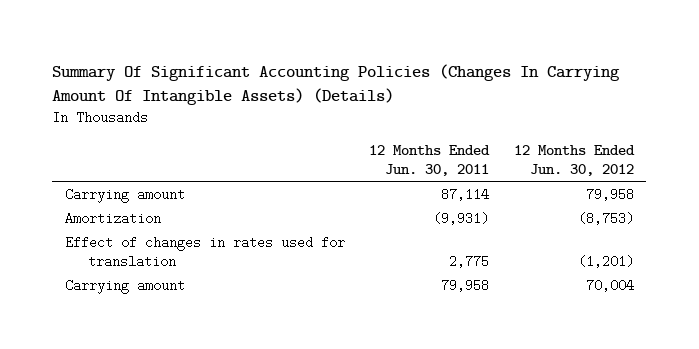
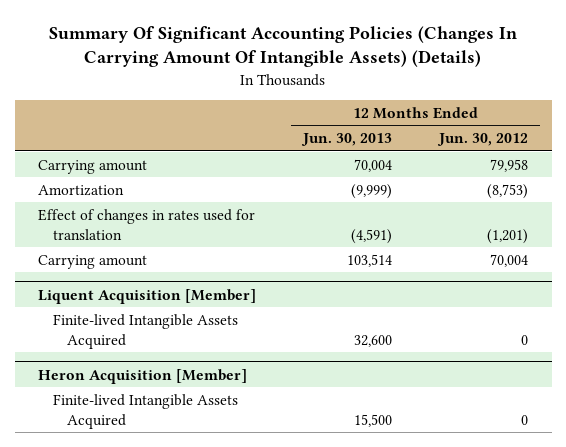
[369,144,491,176] 12 Months Ended Jun. 30, 2011 -> none
none -> [301,133,393,147] Jun. 30, 2013
none -> [38,288,257,304] Liquent Acquisition [Member]
none -> [52,313,238,349] Finite-lived Intangible Assets Acquired
none -> [38,368,248,384] Heron Acquisition [Member]
none -> [52,393,238,429] Finite-lived Intangible Assets Acquired

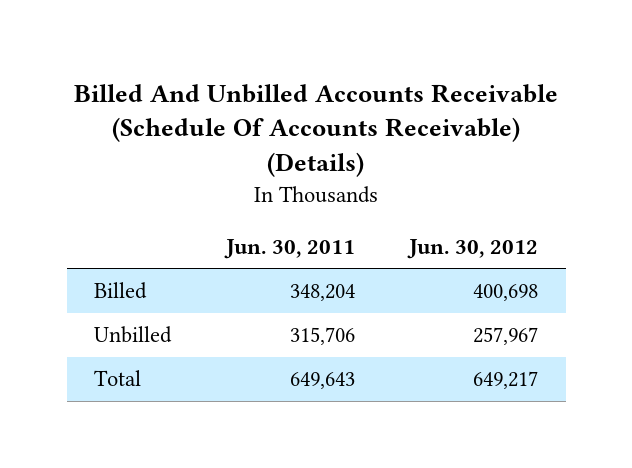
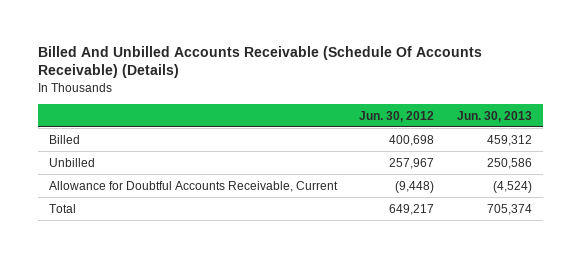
[223,238,355,259] Jun. 30, 2011 -> none
none -> [456,110,532,122] Jun. 30, 2013
none -> [48,180,338,192] Allowance for Doubtful Accounts Receivable, Current

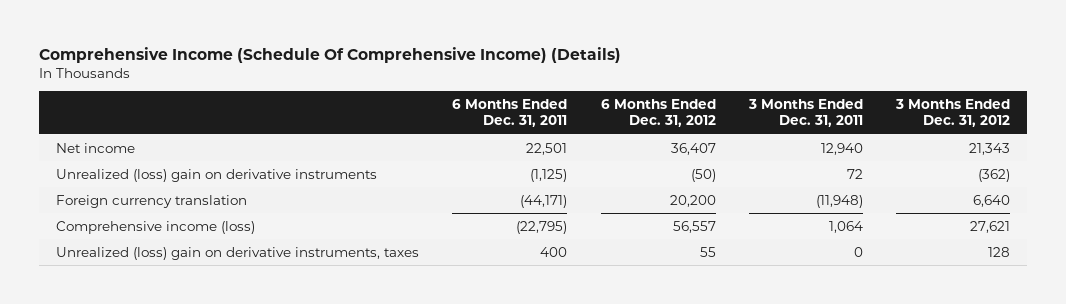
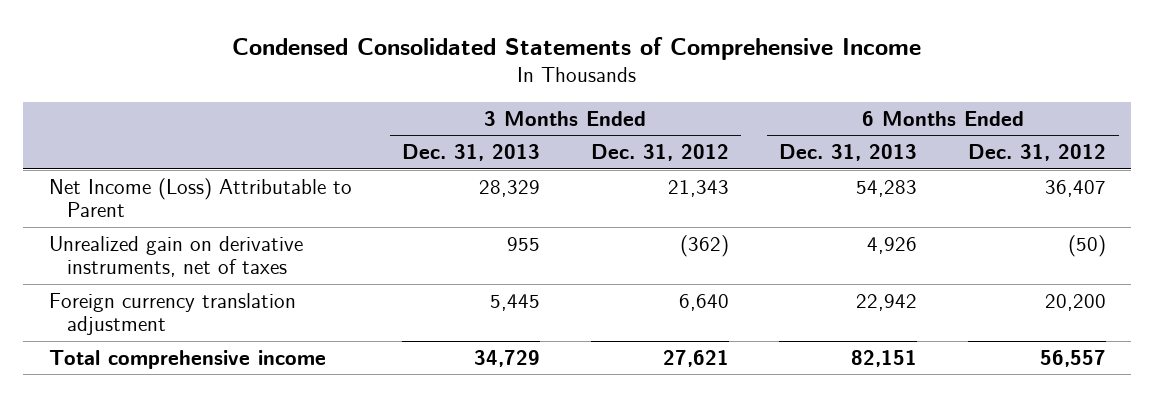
[38,46,621,63] Comprehensive Income (Schedule Of Comprehensive Income) (Details) -> [232,36,922,60] Condensed Consolidated Statements of Comprehensive Income
[452,99,568,128] 6 Months Ended Dec. 31, 2011 -> none
[747,99,863,128] 3 Months Ended Dec. 31, 2011 -> none
none -> [402,144,541,162] Dec. 31, 2013
none -> [779,144,918,162] Dec. 31, 2013
[55,246,419,260] Unrealized (loss) gain on derivative instruments, taxes -> none
[55,142,135,153] Net income -> [48,177,352,218] Net Income (Loss) Attributable to Parent
[55,168,377,182] Unrealized (loss) gain on derivative instruments -> [48,235,303,278] Unrealized gain on derivative instruments, net of taxes
[55,194,247,208] Foreign currency translation -> [48,292,296,336] Foreign currency translation adjustment
[55,220,255,234] Comprehensive income (loss) -> [48,349,326,369] Total comprehensive income

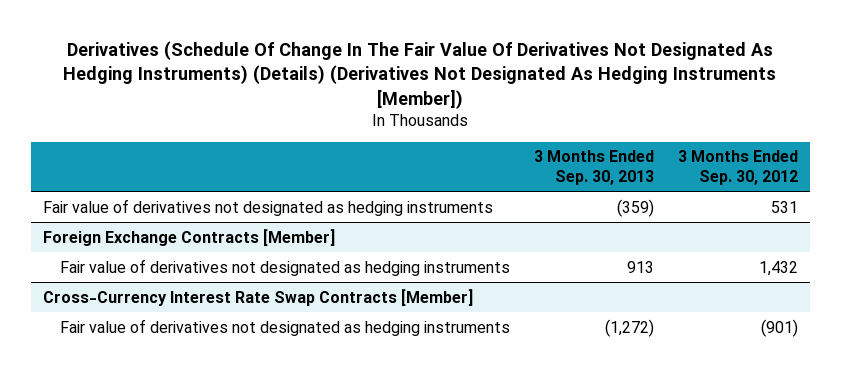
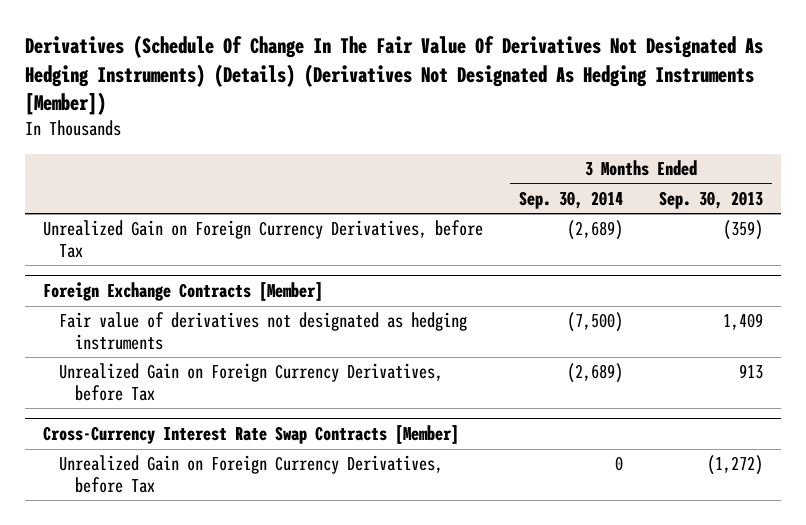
[677,150,798,185] 3 Months Ended Sep. 30, 2012 -> none
none -> [518,190,623,209] Sep. 30, 2014
[43,198,494,216] Fair value of derivatives not designated as hedging instruments -> [42,220,483,258] Unrealized Gain on Foreign Currency Derivatives, before Tax
[626,260,654,273] 913 -> [722,313,763,331] 1,409
none -> [59,363,444,401] Unrealized Gain on Foreign Currency Derivatives, before Tax
[59,318,510,336] Fair value of derivatives not designated as hedging instruments -> [59,455,444,493] Unrealized Gain on Foreign Currency Derivatives, before Tax

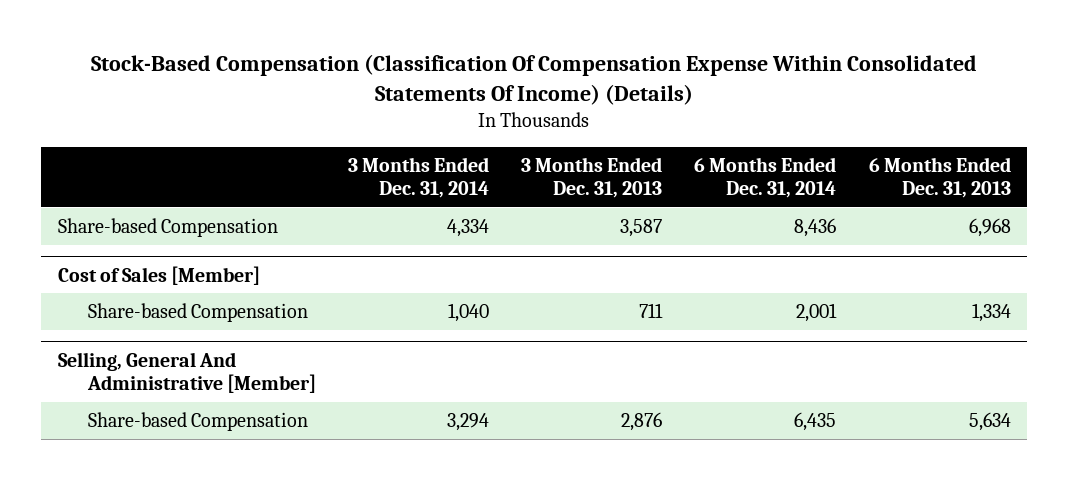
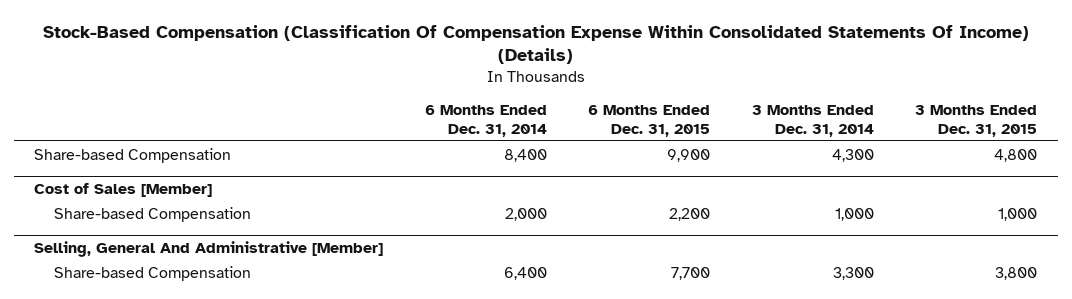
[521,156,663,198] 3 Months Ended Dec. 31, 2013 -> none
[868,156,1011,198] 6 Months Ended Dec. 31, 2013 -> none
none -> [588,105,711,137] 6 Months Ended Dec. 31, 2015
none -> [915,105,1038,137] 3 Months Ended Dec. 31, 2015
[446,218,489,237] 4,334 -> [831,148,874,162] 4,300
[794,217,837,237] 8,436 -> [503,148,547,162] 8,400
[447,302,489,322] 1,040 -> [834,207,874,221] 1,000
[796,302,838,322] 2,001 -> [504,207,547,221] 2,000
[446,412,489,431] 3,294 -> [832,266,874,280] 3,300
[794,411,837,431] 6,435 -> [503,266,547,280] 6,400

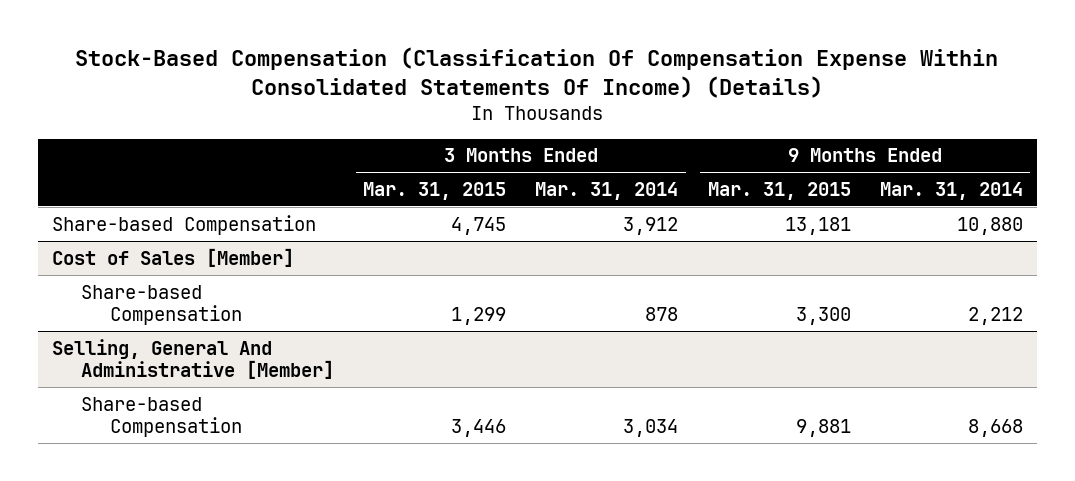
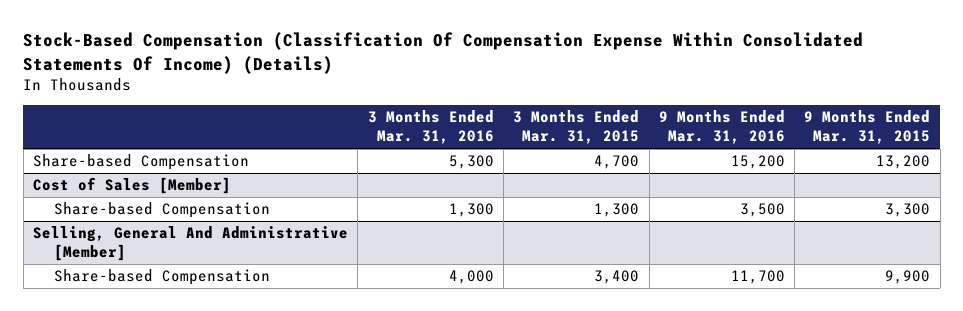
[535,181,679,200] Mar. 31, 2014 -> none
[879,181,1023,200] Mar. 31, 2014 -> none
none -> [367,110,494,145] 3 Months Ended Mar. 31, 2016
none -> [658,110,785,145] 9 Months Ended Mar. 31, 2016
[451,216,507,235] 4,745 -> [594,155,640,170] 4,700
[784,216,851,235] 13,181 -> [876,155,931,170] 13,200
[451,307,507,326] 1,299 -> [594,203,640,218] 1,300
[451,419,507,438] 3,446 -> [594,270,640,285] 3,400
[795,419,851,438] 9,881 -> [885,270,931,285] 9,900

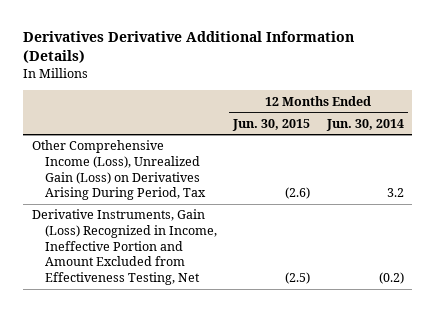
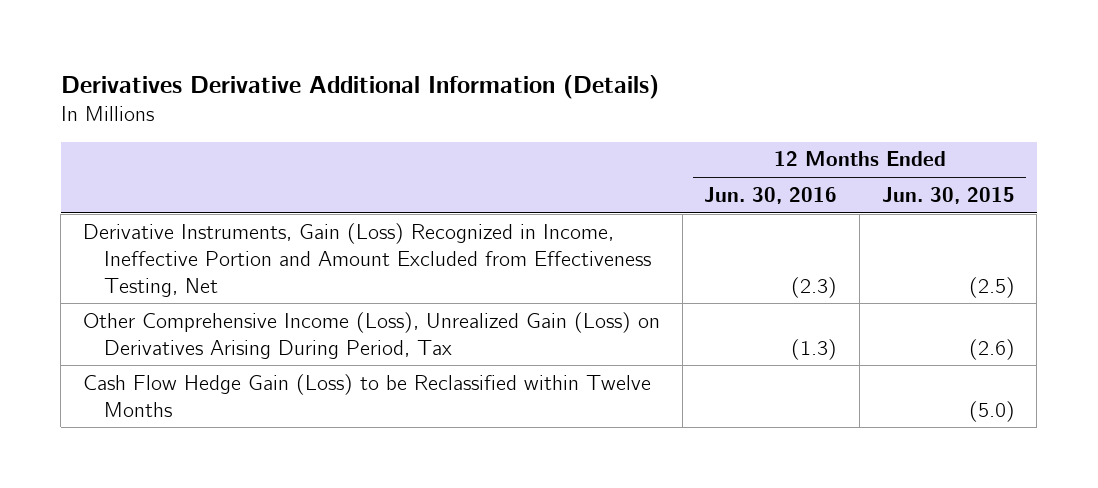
[325,118,404,131] Jun. 30, 2014 -> none
none -> [704,187,838,205] Jun. 30, 2016
[31,140,206,201] Other Comprehensive Income (Loss), Unrealized Gain (Loss) on Derivatives Arising During Period, Tax -> [83,311,661,359] Other Comprehensive Income (Loss), Unrealized Gain (Loss) on Derivatives Arising During Period, Tax
none -> [83,373,652,417] Cash Flow Hedge Gain (Loss) to be Reclassified within Twelve Months

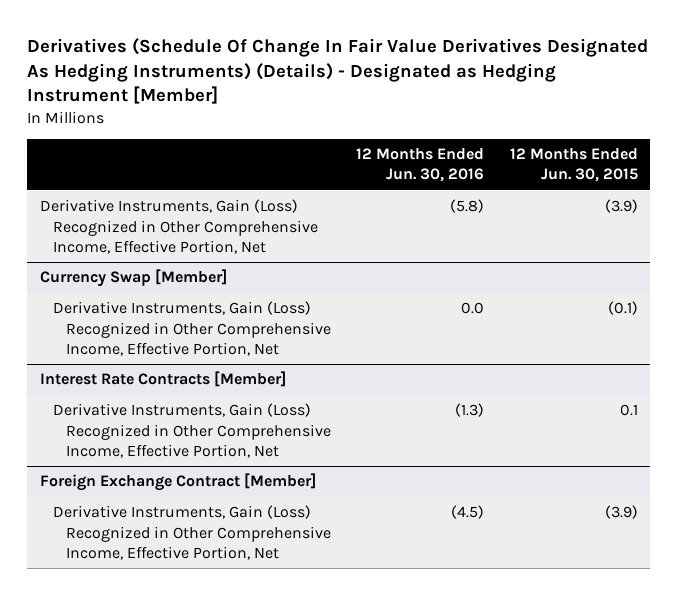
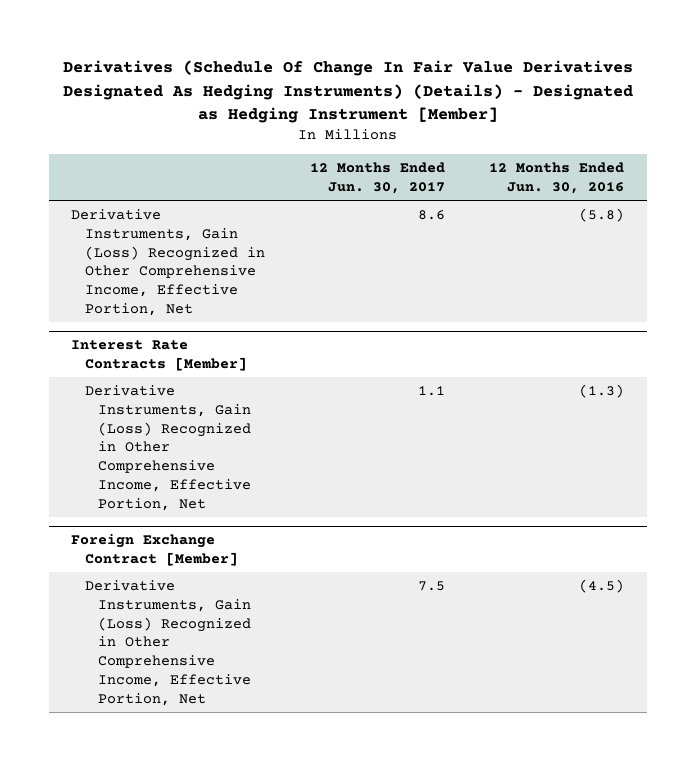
[509,148,638,183] 12 Months Ended Jun. 30, 2015 -> none
none -> [309,161,445,194] 12 Months Ended Jun. 30, 2017
[40,269,228,288] Currency Swap [Member] -> none
[53,301,331,356] Derivative Instruments, Gain (Loss) Recognized in Other Comprehensive Income, Effective Portion, Net -> none

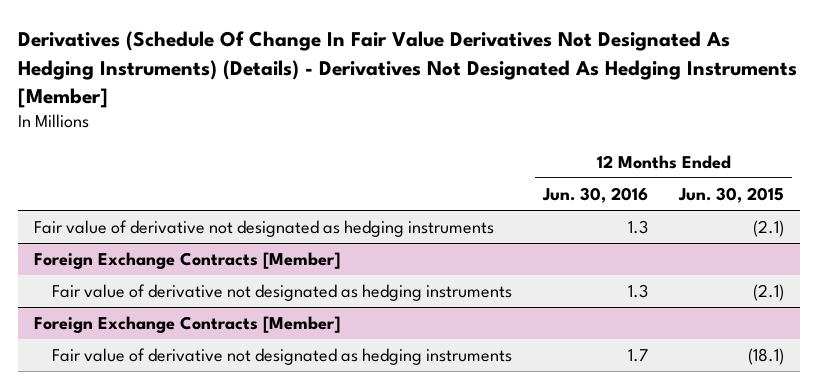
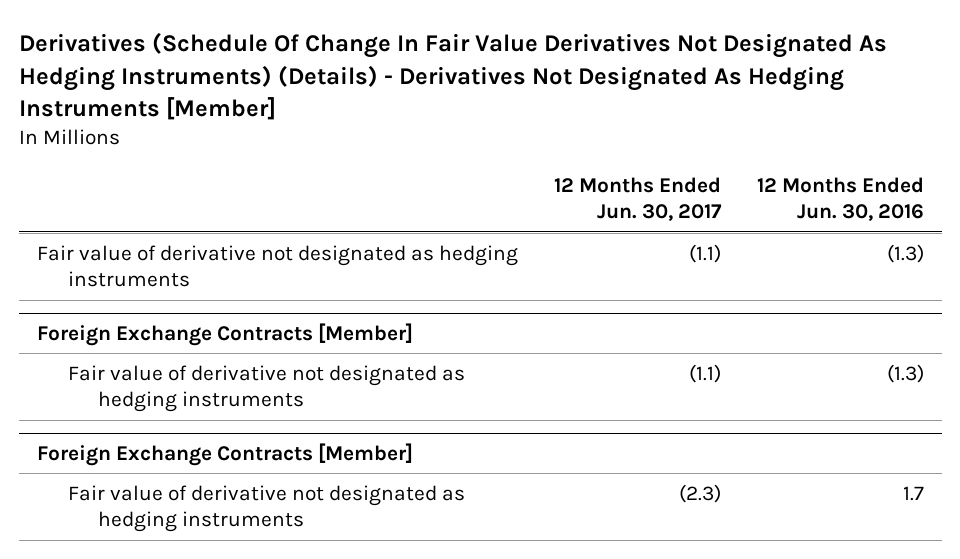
[678,187,785,204] Jun. 30, 2015 -> none
none -> [553,176,722,222] 12 Months Ended Jun. 30, 2017
[627,220,648,235] 1.3 -> [886,243,924,263] (1.3)
[627,284,648,299] 1.3 -> [886,363,924,383] (1.3)

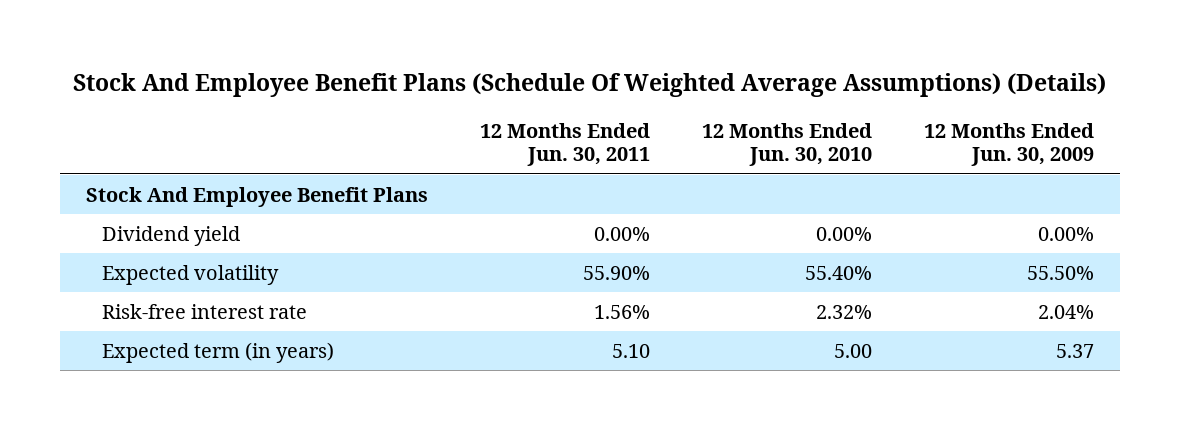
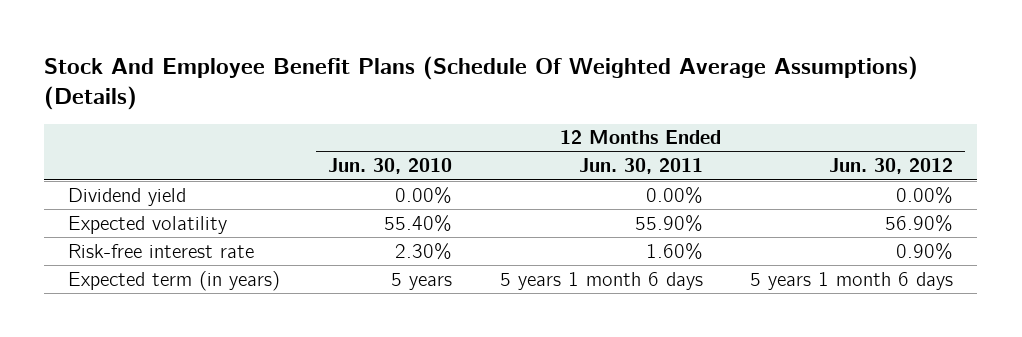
[924,122,1095,167] 12 Months Ended Jun. 30, 2009 -> none
none -> [829,158,954,175] Jun. 30, 2012
[86,186,429,207] Stock And Employee Benefit Plans -> none
[594,304,651,319] 1.56% -> [645,242,703,260] 1.60%
[816,304,873,319] 2.32% -> [394,242,452,260] 2.30%
[612,343,651,358] 5.10 -> [499,271,703,290] 5 years 1 month 6 days
[834,343,873,358] 5.00 -> [390,272,452,290] 5 years

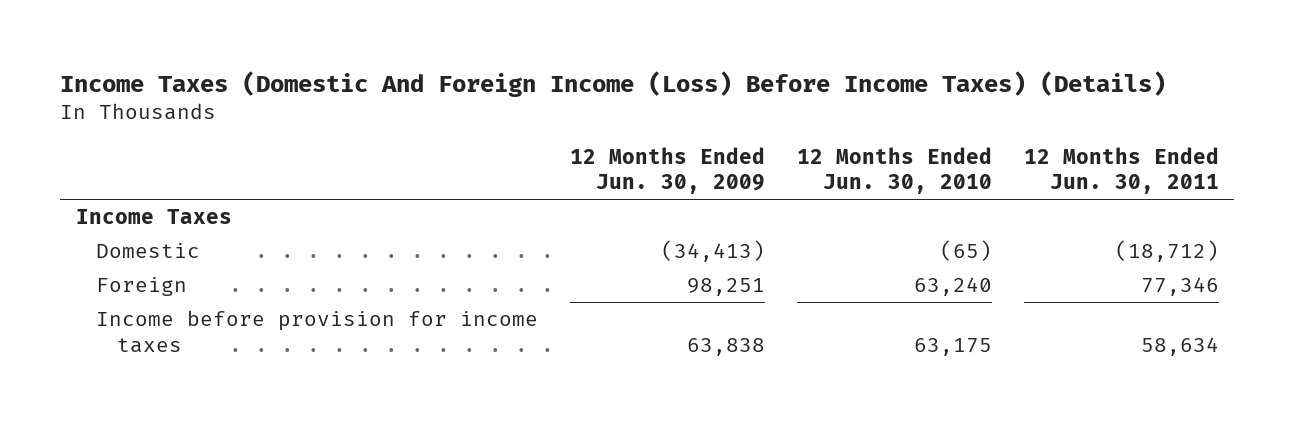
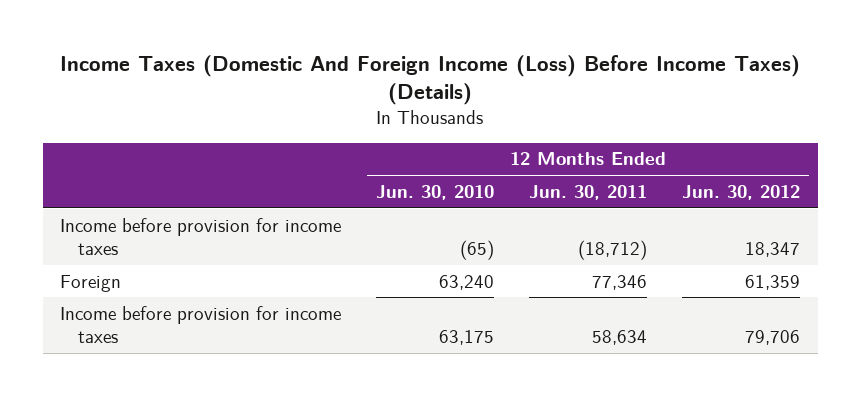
[570,146,766,195] 12 Months Ended Jun. 30, 2009 -> none
none -> [682,184,801,200] Jun. 30, 2012
[75,209,232,225] Income Taxes -> none
[96,243,201,259] Domestic -> [60,217,342,255] Income before provision for income taxes

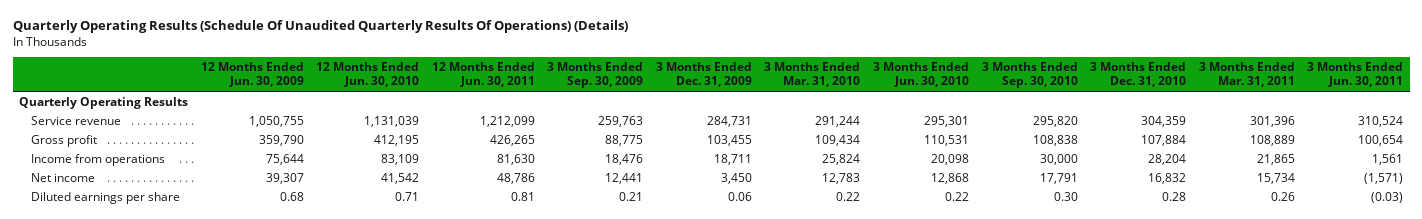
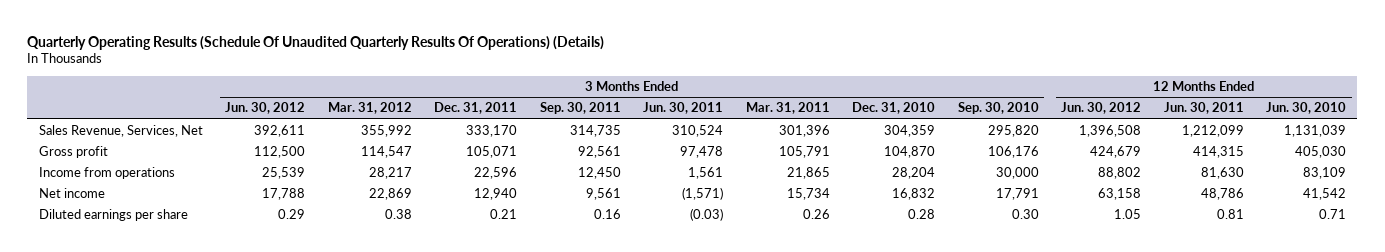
[200,62,304,88] 12 Months Ended Jun. 30, 2009 -> none
[547,62,644,89] 3 Months Ended Sep. 30, 2009 -> none
[655,62,752,88] 3 Months Ended Dec. 31, 2009 -> none
[764,62,861,88] 3 Months Ended Mar. 31, 2010 -> none
[872,62,969,88] 3 Months Ended Jun. 30, 2010 -> none
none -> [225,102,306,115] Jun. 30, 2012
none -> [327,102,412,115] Mar. 31, 2012
none -> [434,102,518,115] Dec. 31, 2011
none -> [539,102,621,115] Sep. 30, 2011
none -> [1061,102,1142,115] Jun. 30, 2012
[18,96,188,109] Quarterly Operating Results -> none
[30,115,121,125] Service revenue -> [38,125,203,138] Sales Revenue, Services, Net
[374,134,420,146] 412,195 -> [1295,146,1347,159] 405,030
[489,134,535,146] 426,265 -> [1192,146,1244,159] 414,315
[1032,134,1078,146] 108,838 -> [987,146,1039,159] 106,176
[1141,134,1187,146] 107,884 -> [884,146,936,159] 104,870
[1249,134,1295,146] 108,889 -> [778,146,830,159] 105,791
[1358,134,1404,146] 100,654 -> [680,146,724,159] 97,478

